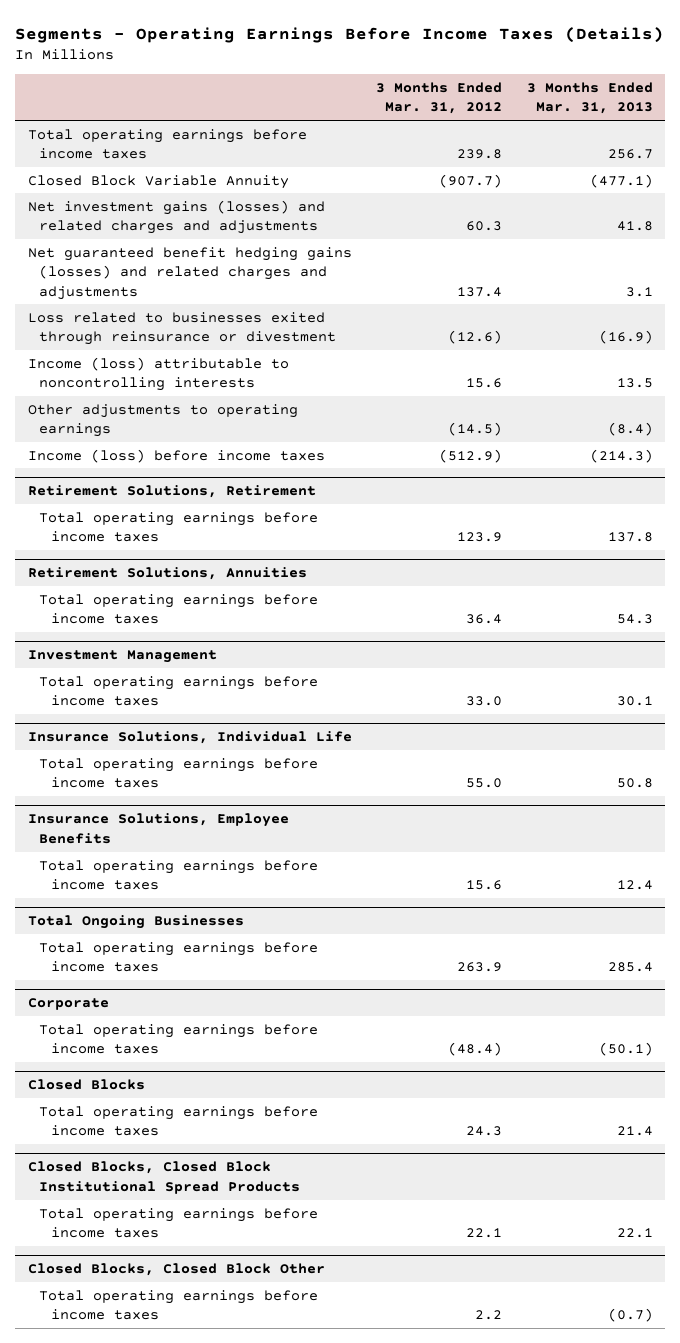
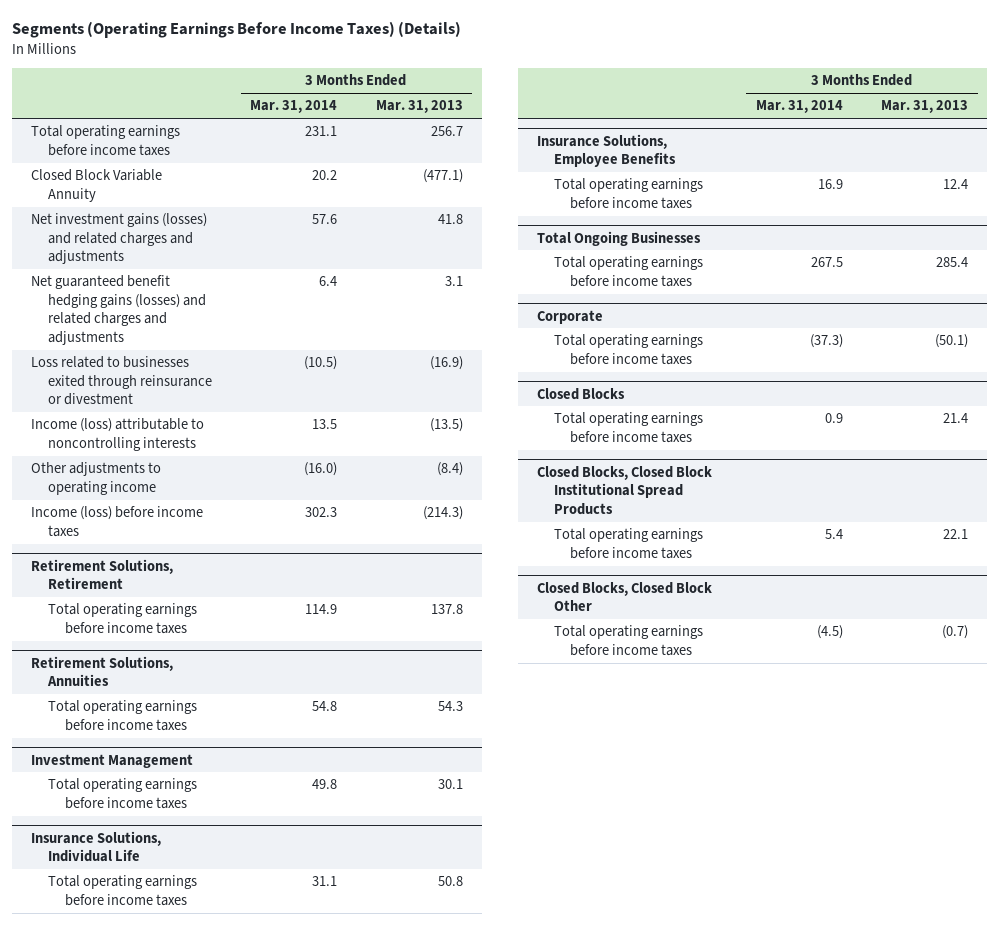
[15,26,665,43] Segments - Operating Earnings Before Income Taxes (Details) -> [12,21,462,39] Segments (Operating Earnings Before Income Taxes) (Details)
[376,81,503,115] 3 Months Ended Mar. 31, 2012 -> none
none -> [250,100,338,114] Mar. 31, 2014
[616,378,653,389] 13.5 -> [429,418,463,433] (13.5)
[27,403,298,438] Other adjustments to operating earnings -> [31,462,162,495] Other adjustments to operating income

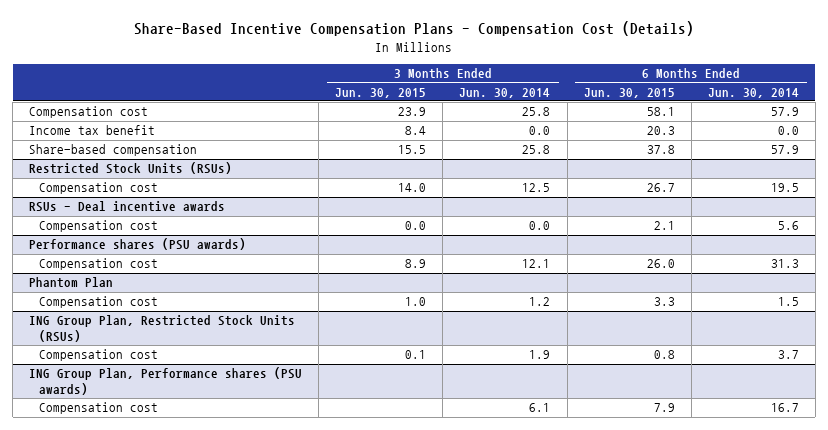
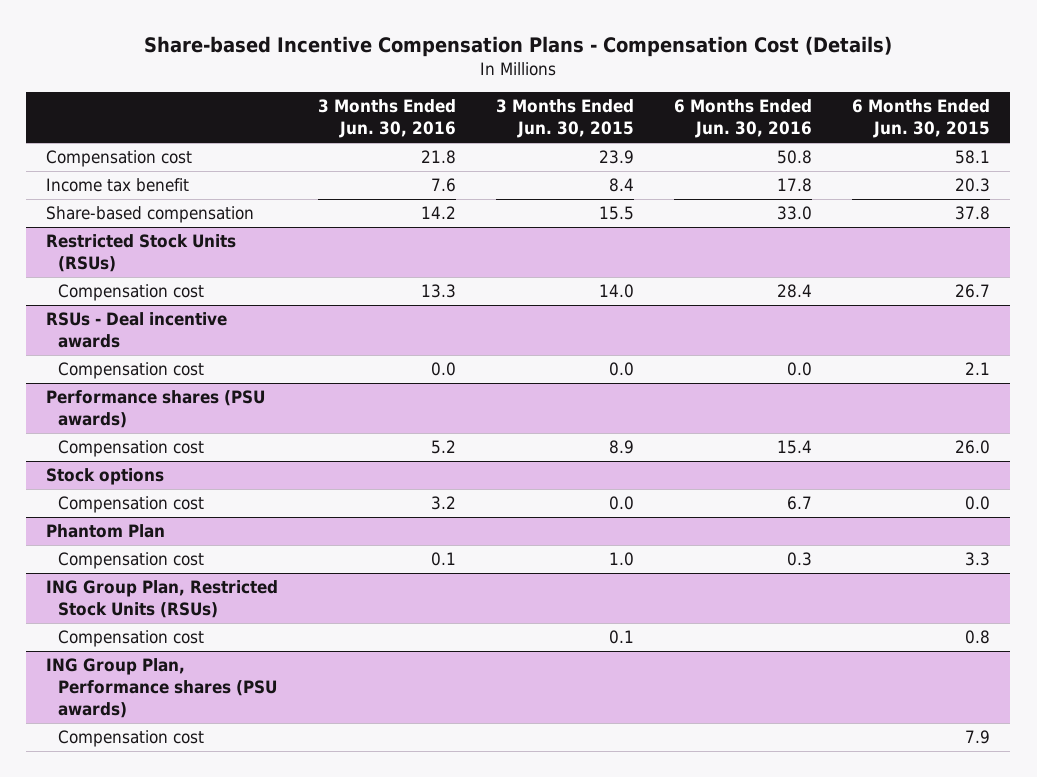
[133,20,694,36] Share-Based Incentive Compensation Plans - Compensation Cost (Details) -> [144,36,893,58] Share-based Incentive Compensation Plans - Compensation Cost (Details)
[459,87,551,98] Jun. 30, 2014 -> none
[707,87,799,98] Jun. 30, 2014 -> none
none -> [318,99,457,138] 3 Months Ended Jun. 30, 2016
none -> [674,99,813,138] 6 Months Ended Jun. 30, 2016
none -> [46,468,165,486] Stock options
none -> [58,496,205,514] Compensation cost

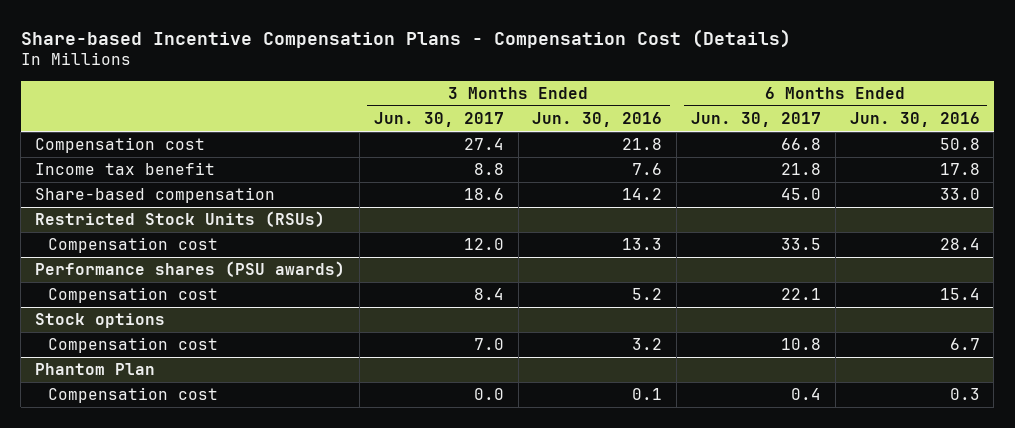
[496,99,635,138] 3 Months Ended Jun. 30, 2015 -> none
[852,99,991,138] 6 Months Ended Jun. 30, 2015 -> none
none -> [373,112,504,128] Jun. 30, 2017
none -> [691,112,822,128] Jun. 30, 2017
[46,312,228,349] RSUs - Deal incentive awards -> none
[58,362,205,380] Compensation cost -> none
[46,580,279,619] ING Group Plan, Restricted Stock Units (RSUs) -> none
[58,630,205,648] Compensation cost -> none
[46,658,278,718] ING Group Plan, Performance shares (PSU awards) -> none
[58,730,205,748] Compensation cost -> none

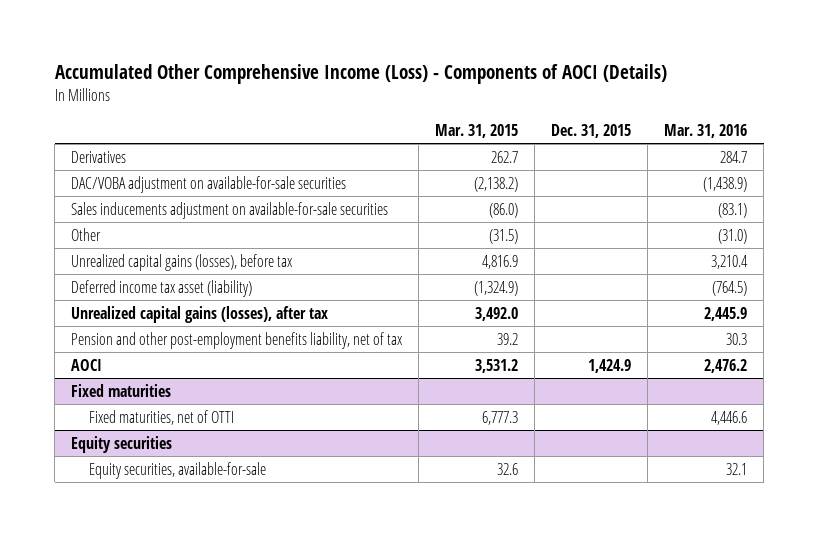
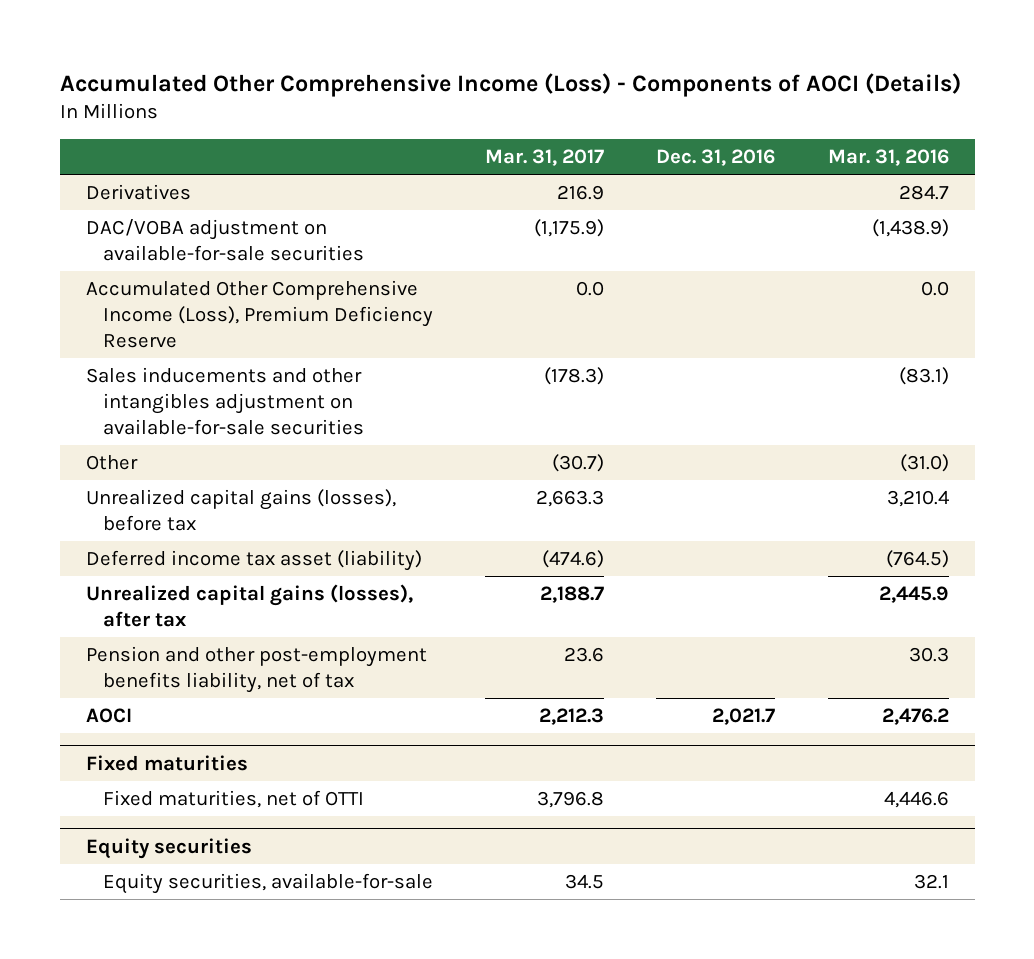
[435,123,519,138] Mar. 31, 2015 -> none
[551,123,632,138] Dec. 31, 2015 -> none
none -> [485,148,605,166] Mar. 31, 2017
none -> [656,148,776,166] Dec. 31, 2016
none -> [85,280,433,348] Accumulated Other Comprehensive Income (Loss), Premium Deficiency Reserve
[71,201,389,219] Sales inducements adjustment on available-for-sale securities -> [85,367,364,435] Sales inducements and other intangibles adjustment on available-for-sale securities

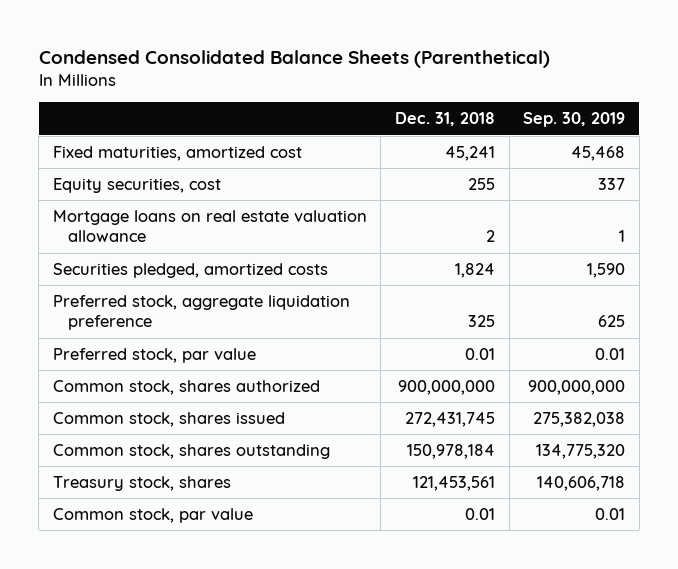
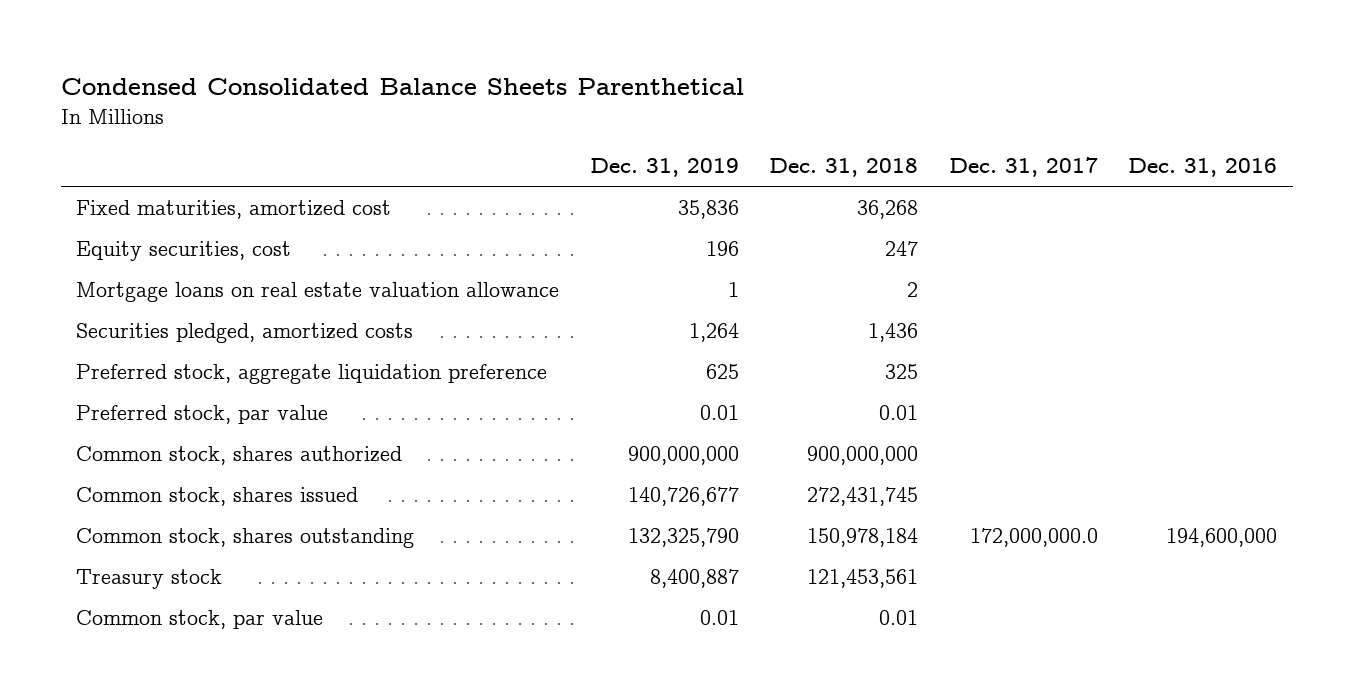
[38,50,550,69] Condensed Consolidated Balance Sheets (Parenthetical) -> [61,77,745,95] Condensed Consolidated Balance Sheets Parenthetical
[523,112,626,128] Sep. 30, 2019 -> none
none -> [589,158,739,178] Dec. 31, 2019
none -> [948,157,1098,178] Dec. 31, 2017
none -> [1128,158,1278,178] Dec. 31, 2016
[444,145,495,161] 45,241 -> [857,199,919,219] 36,268
[467,177,495,190] 255 -> [885,240,919,256] 247
[454,262,495,278] 1,824 -> [868,322,919,342] 1,436
[52,475,231,491] Treasury stock, shares -> [76,568,223,589] Treasury stock

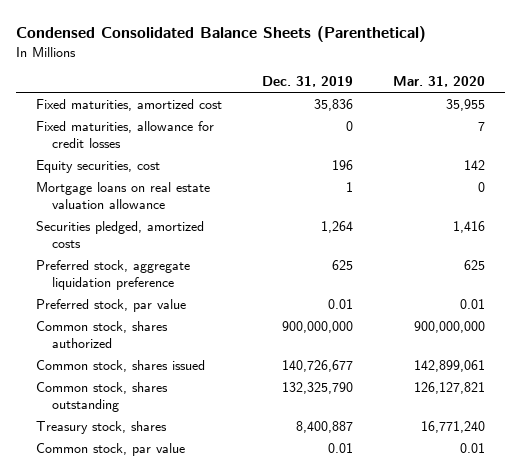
[61,77,745,95] Condensed Consolidated Balance Sheets Parenthetical -> [16,25,427,42] Condensed Consolidated Balance Sheets (Parenthetical)
[769,158,919,178] Dec. 31, 2018 -> none
[948,157,1098,178] Dec. 31, 2017 -> none
[1128,158,1278,178] Dec. 31, 2016 -> none
none -> [392,76,485,88] Mar. 31, 2020
none -> [36,120,215,149] Fixed maturities, allowance for credit losses
[76,568,223,589] Treasury stock -> [36,420,168,434] Treasury stock, shares

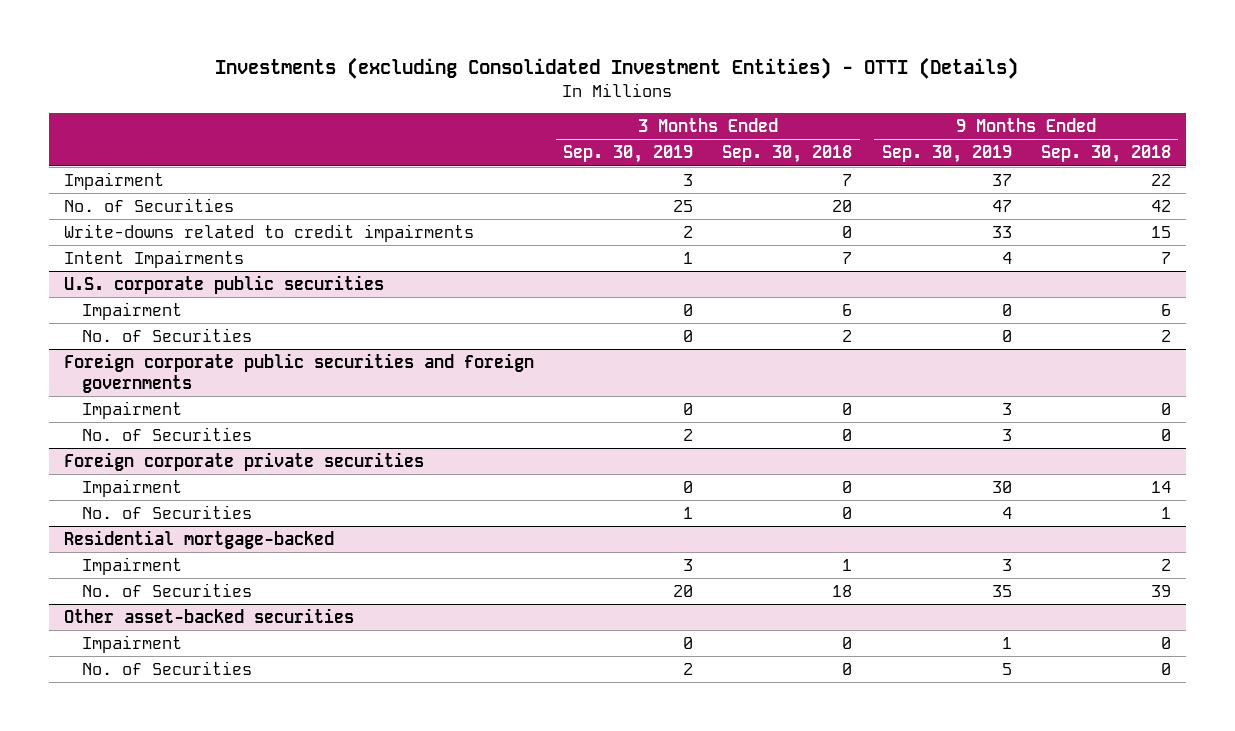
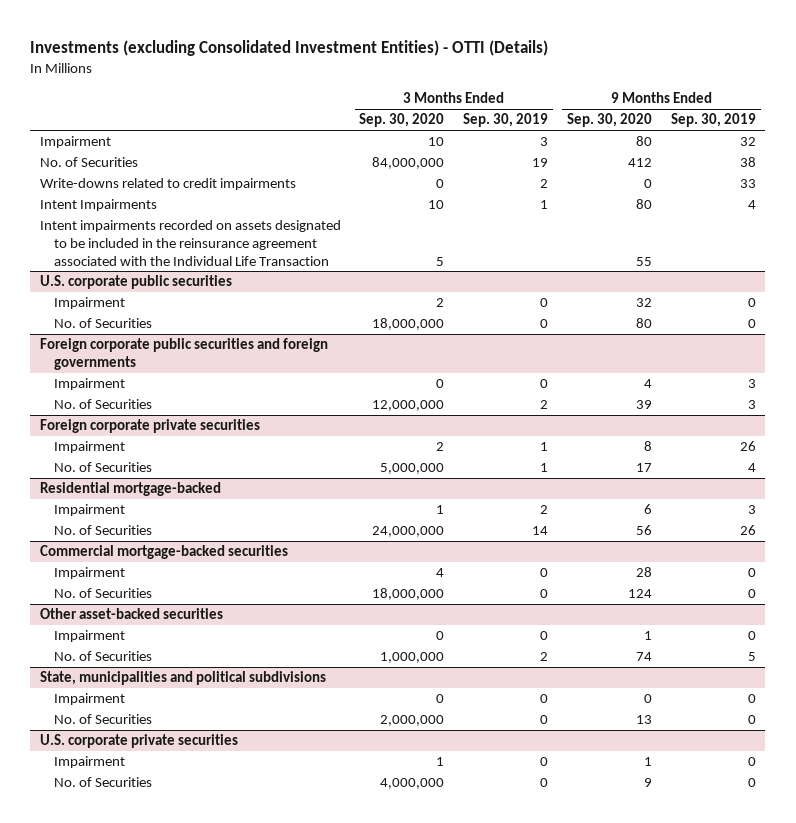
[722,145,853,164] Sep. 30, 2018 -> none
[1040,145,1171,164] Sep. 30, 2018 -> none
none -> [359,113,445,128] Sep. 30, 2020
none -> [567,113,653,128] Sep. 30, 2020
[991,173,1012,186] 37 -> [739,137,756,147] 32
[673,199,694,212] 25 -> [532,158,549,168] 19
[991,199,1012,212] 47 -> [739,157,756,168] 38
none -> [39,220,341,266] Intent impairments recorded on assets designated to be included in the reinsurance agreement associated with the Individual Life Transaction
[683,480,694,493] 0 -> [540,442,549,452] 1
[991,480,1012,493] 30 -> [739,441,756,452] 26
[683,558,694,571] 3 -> [540,505,549,515] 2
[673,584,694,597] 20 -> [532,526,549,536] 14
[991,584,1012,597] 35 -> [739,525,756,536] 26
none -> [39,545,288,560] Commercial mortgage-backed securities
none -> [53,567,125,580] Impairment
none -> [53,588,152,599] No. of Securities
[1001,636,1012,649] 1 -> [747,631,756,641] 0
none -> [39,671,326,686] State, municipalities and political subdivisions
none -> [53,693,125,706] Impairment
none -> [53,714,152,725] No. of Securities
none -> [39,734,238,749] U.S. corporate private securities
none -> [53,756,125,769] Impairment
none -> [53,777,152,788] No. of Securities

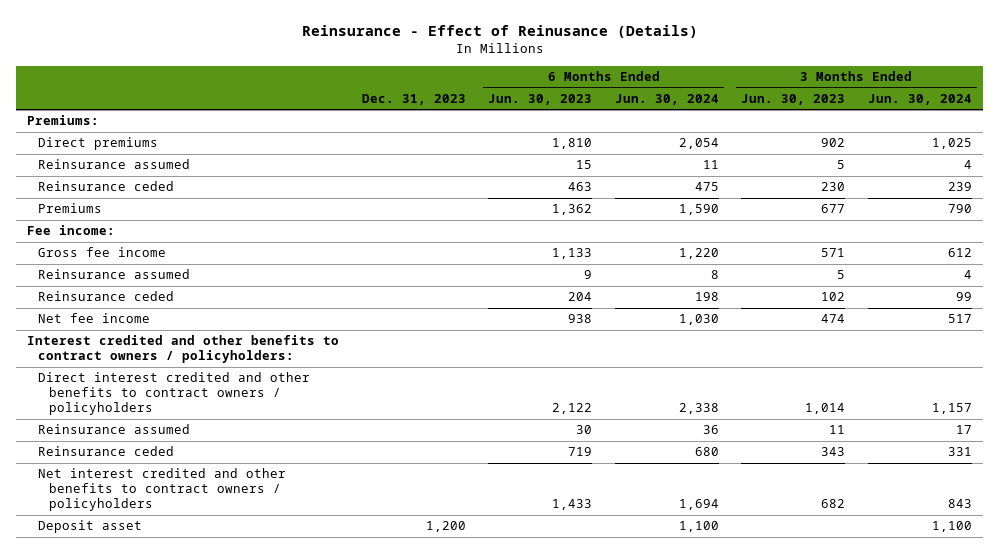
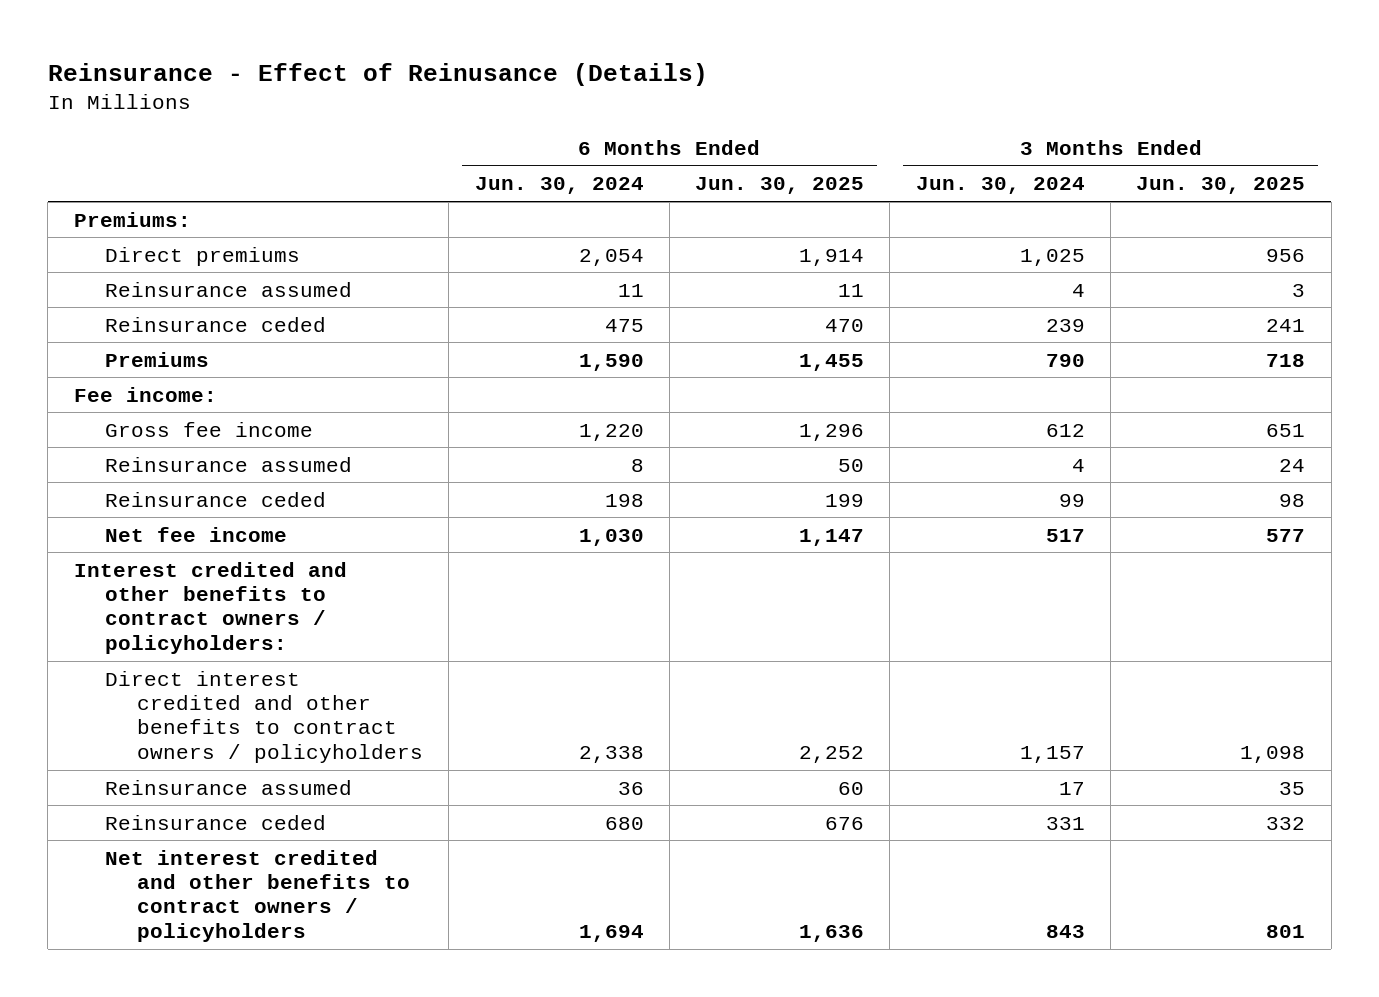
[361,93,466,105] Dec. 31, 2023 -> none
[488,93,593,105] Jun. 30, 2023 -> none
[741,93,846,105] Jun. 30, 2023 -> none
none -> [695,177,865,195] Jun. 30, 2025
none -> [1136,177,1306,195] Jun. 30, 2025
[38,520,143,534] Deposit asset -> none

